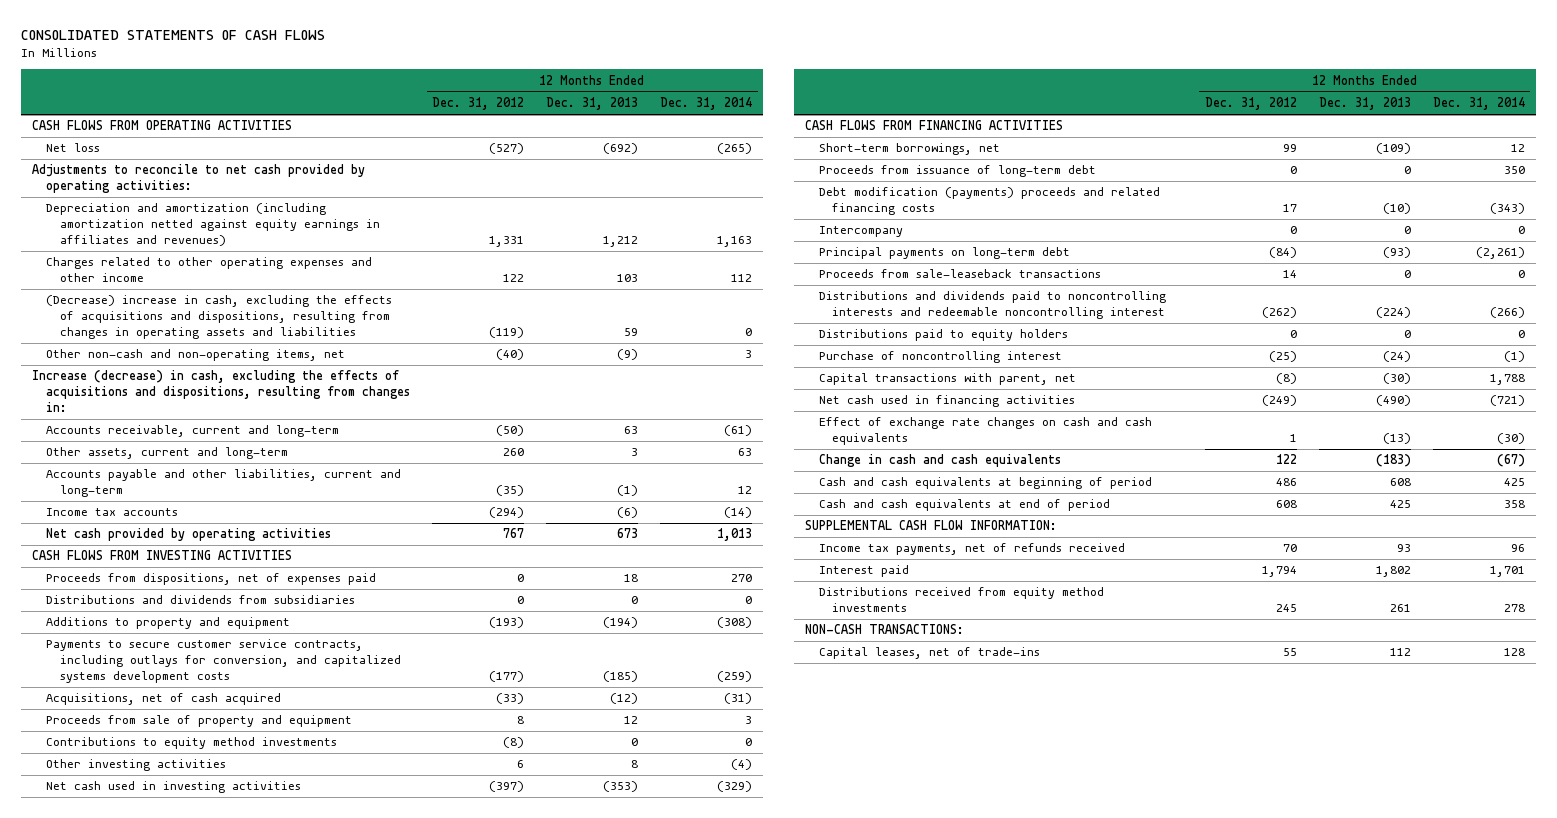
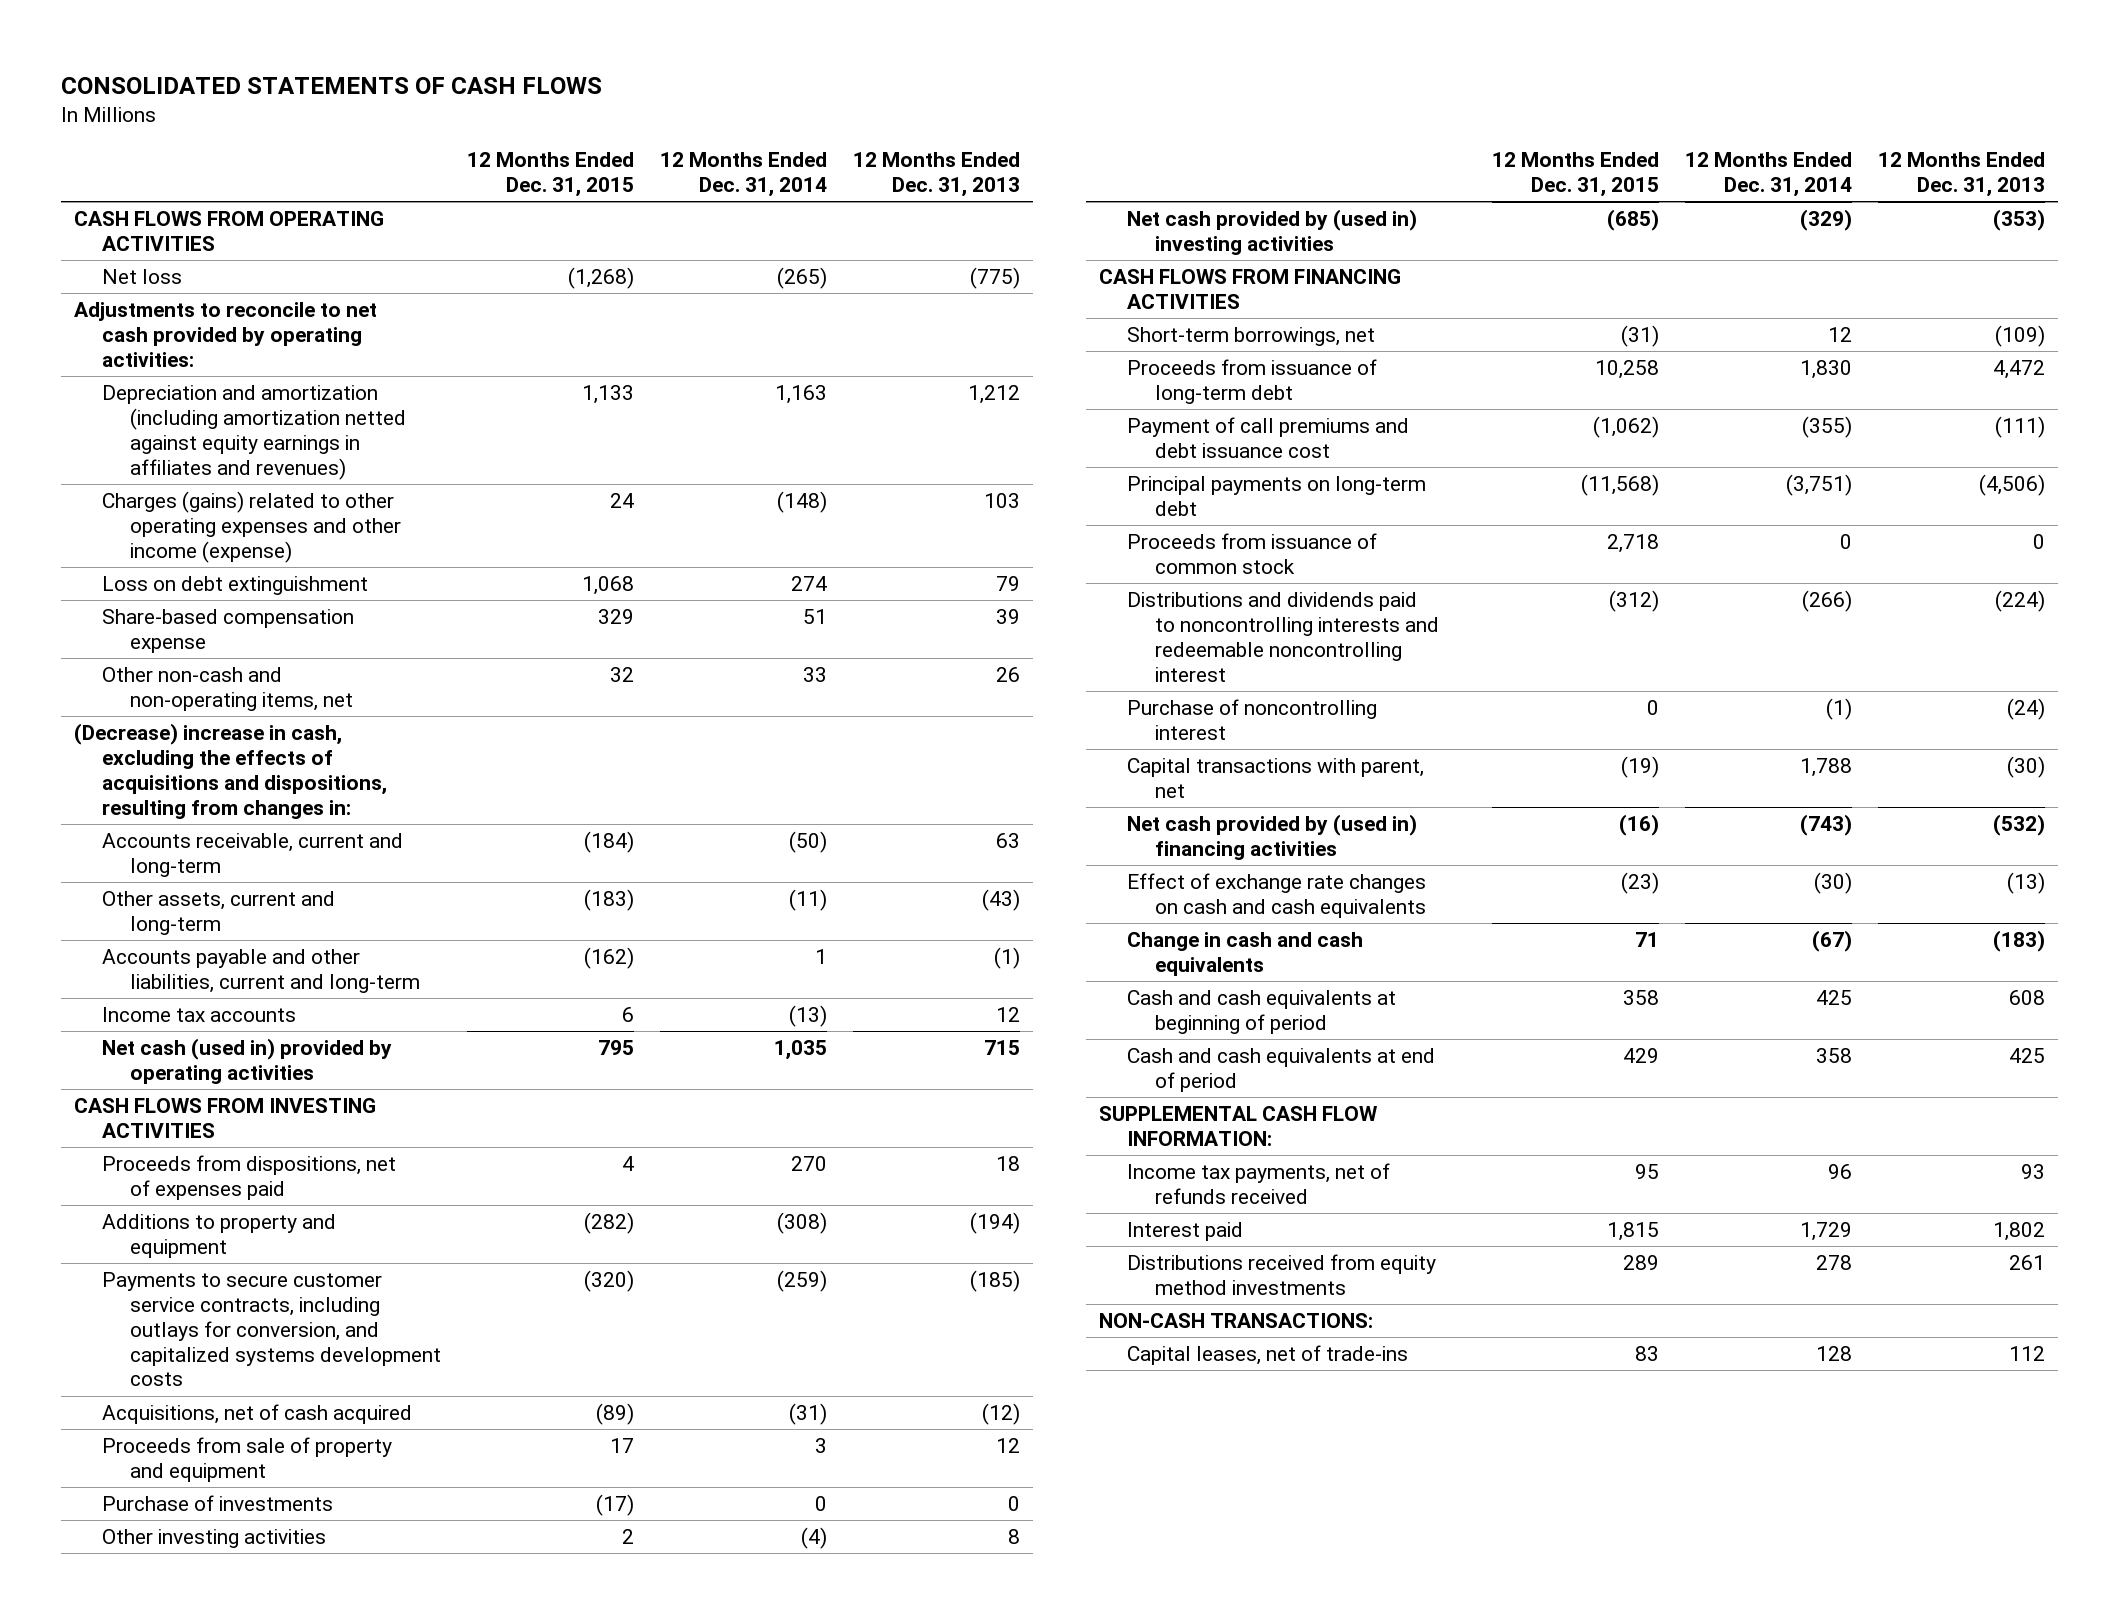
[432,97,525,111] Dec. 31, 2012 -> none
none -> [466,152,634,198] 12 Months Ended Dec. 31, 2015
[603,143,639,155] (692) -> [970,267,1021,290] (775)
[46,295,393,340] (Decrease) increase in cash, excluding the effects of acquisitions and dispositions, resulting from changes in operating assets and liabilities -> none
[46,257,373,283] Charges related to other operating expenses and other income -> [101,491,401,563] Charges (gains) related to other operating expenses and other income (expense)
[731,274,753,283] 112 -> [777,491,828,514] (148)
none -> [101,576,368,596] Loss on debt extinguishment
none -> [101,609,354,654] Share-based compensation expense
[617,349,639,361] (9) -> [996,667,1021,683] 26
[745,350,753,359] 3 -> [803,667,828,683] 33
[32,370,411,413] Increase (decrease) in cash, excluding the effects of acquisitions and dispositions, resulting from changes in: -> [74,723,387,819] (Decrease) increase in cash, excluding the effects of acquisitions and dispositions, resulting from changes in:
[724,425,753,437] (61) -> [789,831,828,854] (50)
[631,448,639,457] 3 -> [982,889,1021,912] (43)
[738,448,753,457] 63 -> [789,889,828,912] (11)
[738,486,753,495] 12 -> [815,949,828,965] 1
[617,507,639,519] (6) -> [996,1007,1021,1023] 12
[724,507,753,519] (14) -> [789,1005,828,1028] (13)
[46,528,332,542] Net cash provided by operating activities -> [101,1038,392,1085] Net cash (used in) provided by operating activities
[617,528,639,539] 673 -> [984,1040,1021,1056] 715
[717,528,753,542] 1,013 -> [774,1040,828,1061] 1,035
[46,595,356,605] Distributions and dividends from subsidiaries -> none
[46,737,338,750] Contributions to equity method investments -> none
none -> [101,1495,333,1512] Purchase of investments
[46,781,302,794] Net cash used in investing activities -> [1126,209,1417,256] Net cash provided by (used in) investing activities
[818,187,1160,216] Debt modification (payments) proceeds and related financing costs -> none
[818,226,903,238] Intercompany -> none
[818,269,1101,279] Proceeds from sale-leaseback transactions -> none
[1403,166,1411,175] 0 -> [1993,360,2046,380] 4,472
[1503,166,1525,175] 350 -> [1799,360,1852,380] 1,830
none -> [1126,417,1409,459] Payment of call premiums and debt issuance cost
[1382,247,1411,259] (93) -> [1979,474,2046,497] (4,506)
[1475,247,1525,260] (2,261) -> [1785,474,1852,497] (3,751)
none -> [1126,533,1377,575] Proceeds from issuance of common stock
[818,329,1068,342] Distributions paid to equity holders -> none
[818,395,1075,408] Net cash used in financing activities -> [1126,814,1417,861] Net cash provided by (used in) financing activities
[1375,395,1411,407] (490) -> [1993,814,2046,837] (532)
[1489,395,1525,407] (721) -> [1799,814,1852,837] (743)
[1489,566,1525,578] 1,701 -> [1799,1222,1852,1242] 1,729

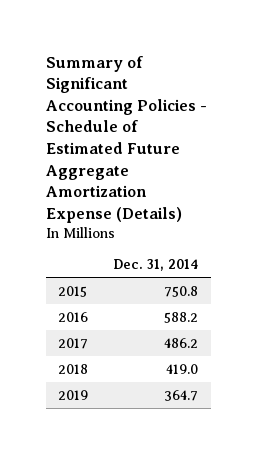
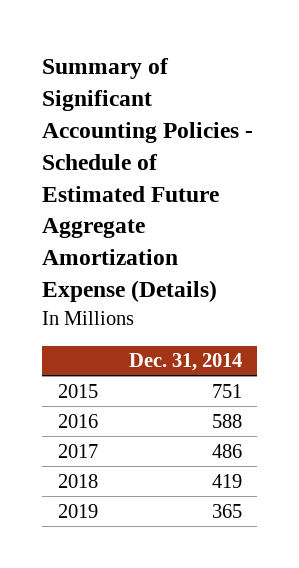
[164,285,199,297] 750.8 -> [211,383,242,398] 751
[164,311,199,323] 588.2 -> [211,413,242,428] 588
[164,337,199,348] 486.2 -> [211,443,242,458] 486
[166,363,199,374] 419.0 -> [211,473,242,488] 419
[164,389,199,401] 364.7 -> [211,503,242,518] 365

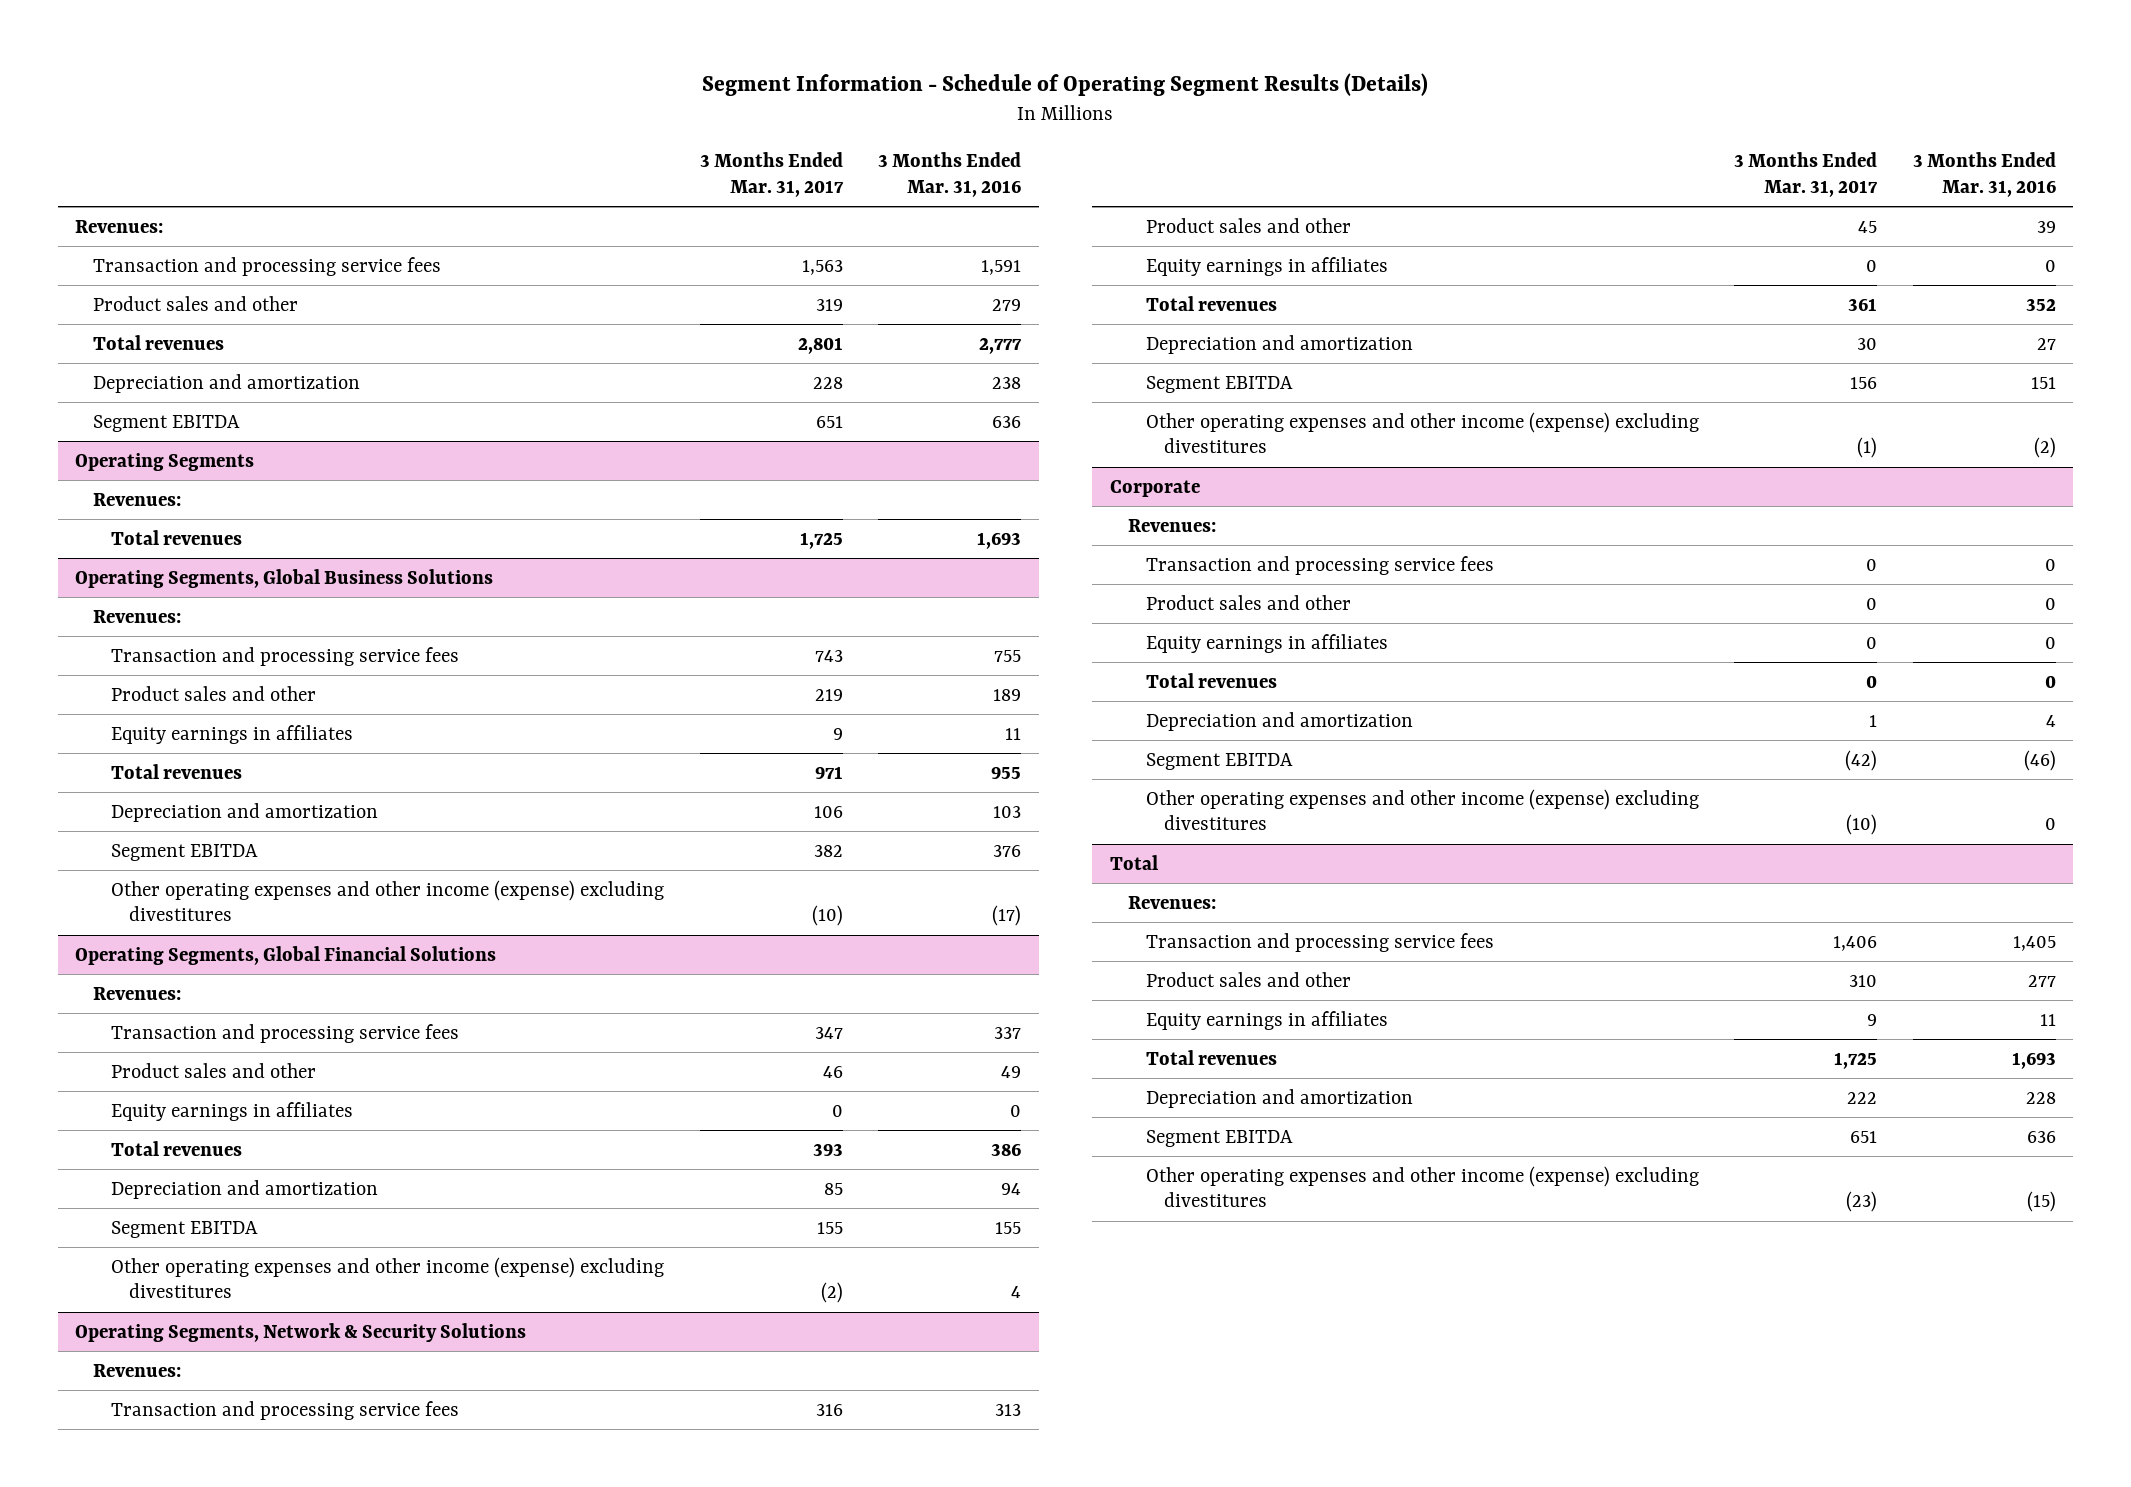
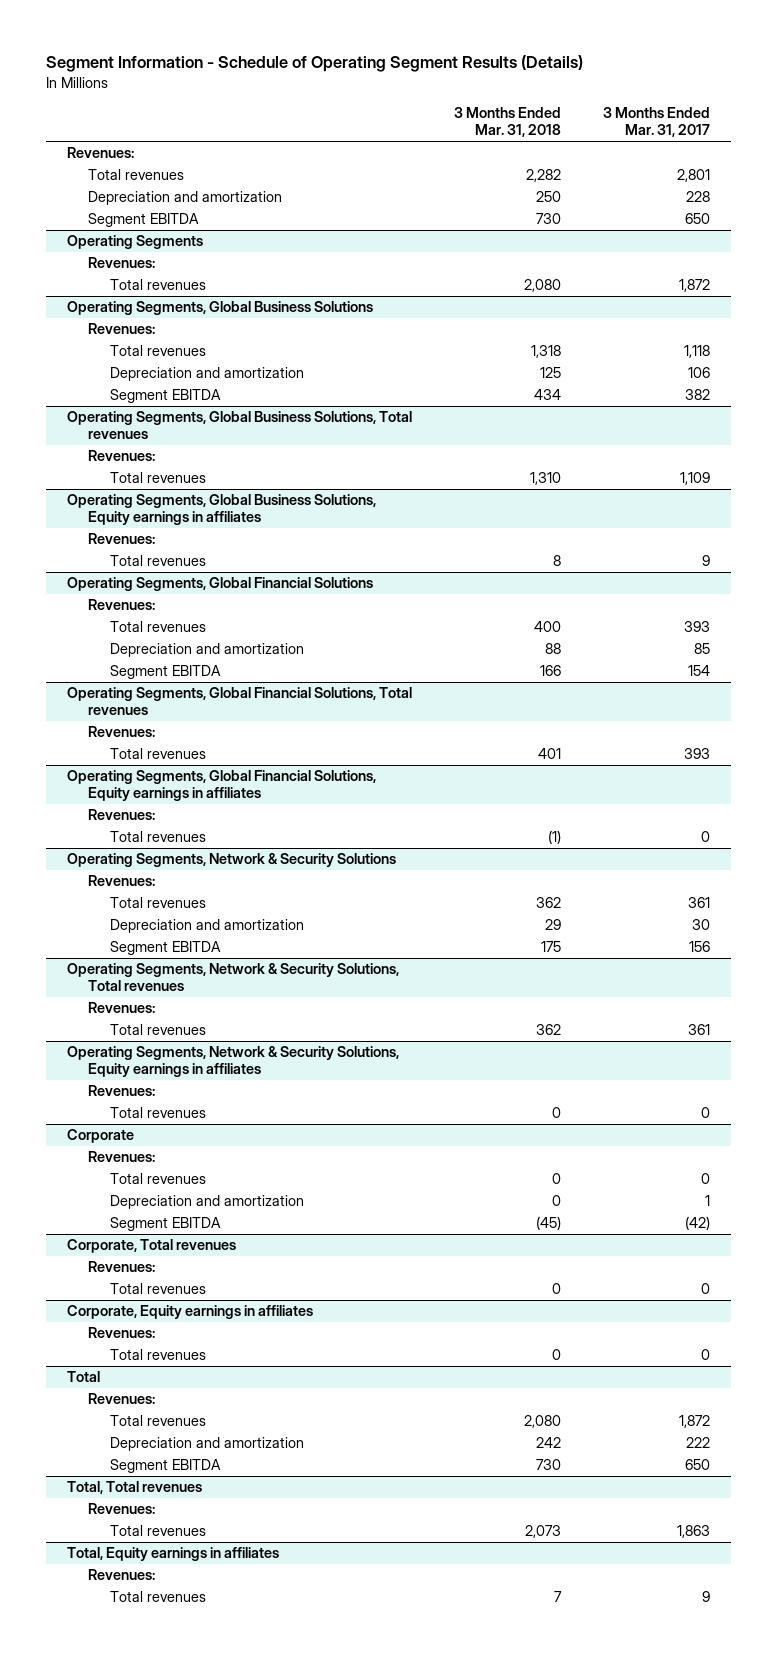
[877,151,1021,197] 3 Months Ended Mar. 31, 2016 -> none
none -> [453,107,561,138] 3 Months Ended Mar. 31, 2018
[93,256,442,276] Transaction and processing service fees -> none
[93,295,299,311] Product sales and other -> none
[815,415,843,428] 651 -> [684,213,710,225] 650
[799,531,843,549] 1,725 -> [678,279,710,293] 1,872
[111,646,460,666] Transaction and processing service fees -> none
[111,685,317,701] Product sales and other -> none
[111,724,354,744] Equity earnings in affiliates -> none
[814,765,843,779] 971 -> [683,345,710,359] 1,118
[111,879,665,922] Other operating expenses and other income (expense) excluding divestitures -> none
none -> [66,411,412,440] Operating Segments, Global Business Solutions, Total revenues
none -> [88,450,156,462] Revenues:
none -> [110,472,207,484] Total revenues
none -> [66,494,376,526] Operating Segments, Global Business Solutions, Equity earnings in affiliates
none -> [88,533,156,545] Revenues:
none -> [110,555,207,567] Total revenues
[111,1023,460,1043] Transaction and processing service fees -> none
[111,1062,317,1078] Product sales and other -> none
[111,1101,354,1121] Equity earnings in affiliates -> none
[111,1256,665,1299] Other operating expenses and other income (expense) excluding divestitures -> none
[816,1221,843,1234] 155 -> [687,665,710,677] 154
none -> [66,687,412,716] Operating Segments, Global Financial Solutions, Total revenues
none -> [88,726,156,738] Revenues:
none -> [110,748,207,760] Total revenues
none -> [66,770,376,802] Operating Segments, Global Financial Solutions, Equity earnings in affiliates
none -> [88,809,156,821] Revenues:
none -> [110,831,207,843] Total revenues
[111,1400,460,1420] Transaction and processing service fees -> none
[1145,217,1351,233] Product sales and other -> none
[1145,256,1388,276] Equity earnings in affiliates -> none
[1145,411,1699,454] Other operating expenses and other income (expense) excluding divestitures -> none
none -> [66,963,399,992] Operating Segments, Network & Security Solutions, Total revenues
none -> [88,1002,156,1014] Revenues:
none -> [110,1024,207,1036] Total revenues
none -> [66,1046,399,1078] Operating Segments, Network & Security Solutions, Equity earnings in affiliates
none -> [88,1085,156,1097] Revenues:
none -> [110,1107,207,1119] Total revenues
[1145,555,1494,575] Transaction and processing service fees -> none
[1145,594,1351,610] Product sales and other -> none
[1145,633,1388,653] Equity earnings in affiliates -> none
[1145,788,1699,831] Other operating expenses and other income (expense) excluding divestitures -> none
none -> [66,1239,236,1254] Corporate, Total revenues
none -> [88,1261,156,1273] Revenues:
none -> [110,1283,207,1295] Total revenues
none -> [66,1305,313,1320] Corporate, Equity earnings in affiliates
none -> [88,1327,156,1339] Revenues:
none -> [110,1349,207,1361] Total revenues
[1145,932,1494,952] Transaction and processing service fees -> none
[1145,971,1351,987] Product sales and other -> none
[1145,1010,1388,1030] Equity earnings in affiliates -> none
[1834,1051,1878,1069] 1,725 -> [678,1415,710,1429] 1,872
[1145,1165,1699,1208] Other operating expenses and other income (expense) excluding divestitures -> none
[1850,1130,1878,1143] 651 -> [684,1459,710,1471] 650
none -> [66,1481,202,1495] Total, Total revenues
none -> [88,1503,156,1515] Revenues:
none -> [110,1525,207,1537] Total revenues
none -> [66,1547,279,1562] Total, Equity earnings in affiliates
none -> [88,1569,156,1581] Revenues:
none -> [110,1591,207,1603] Total revenues

